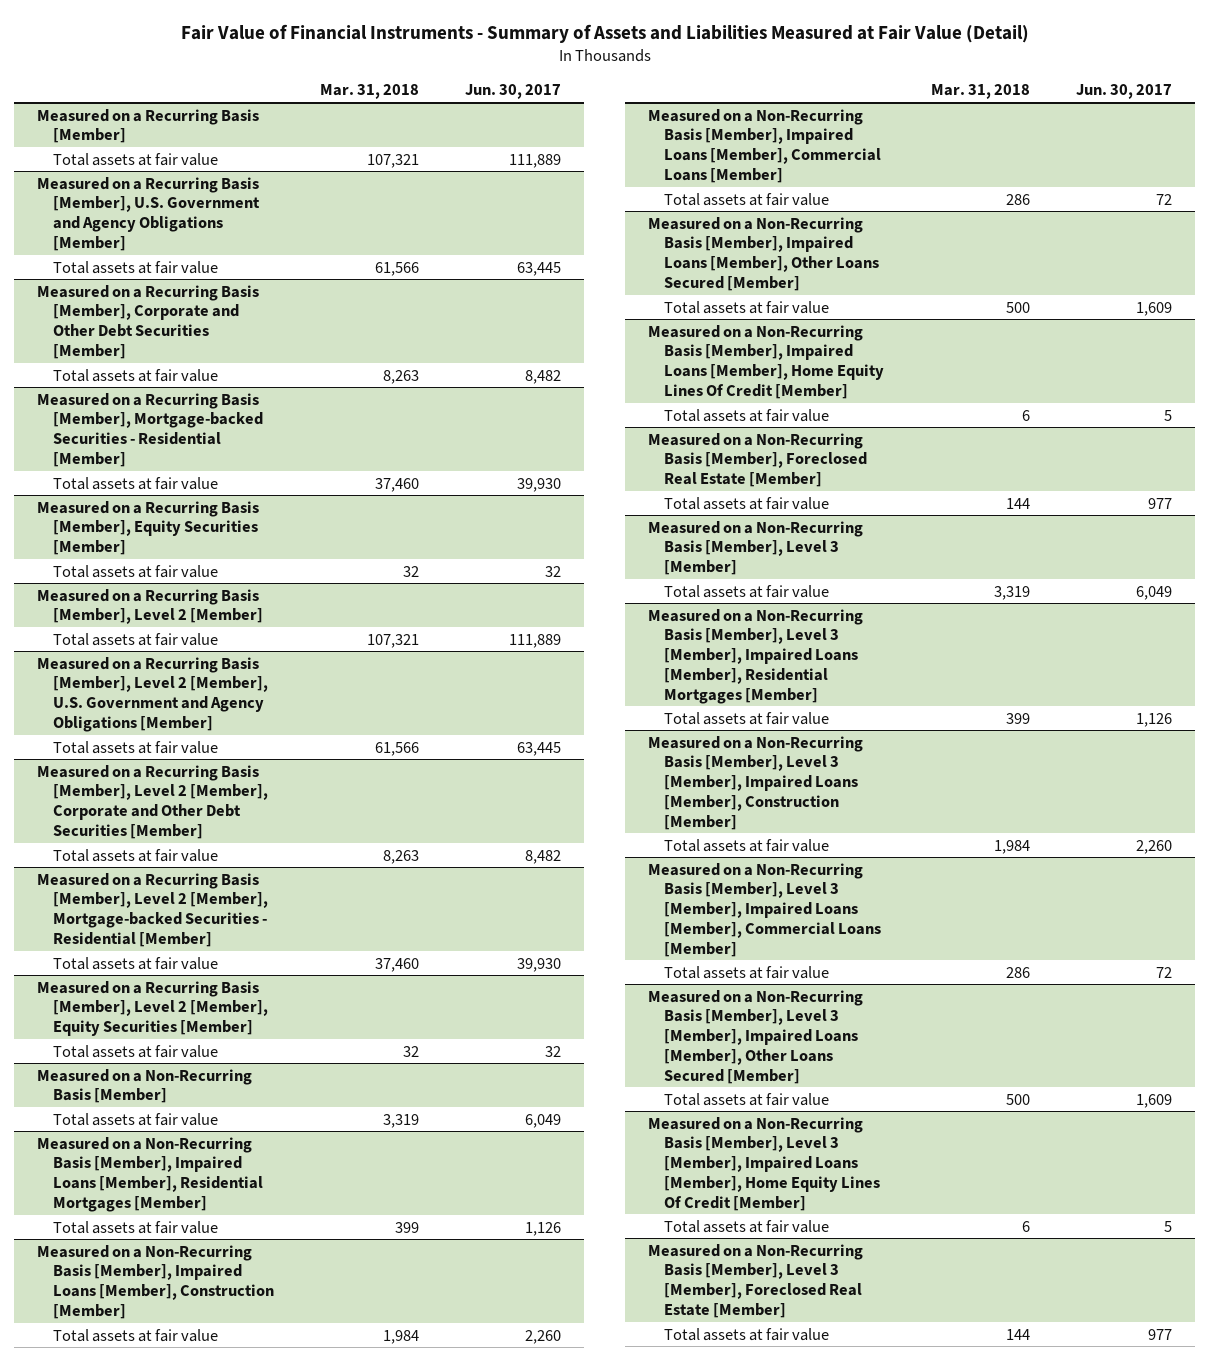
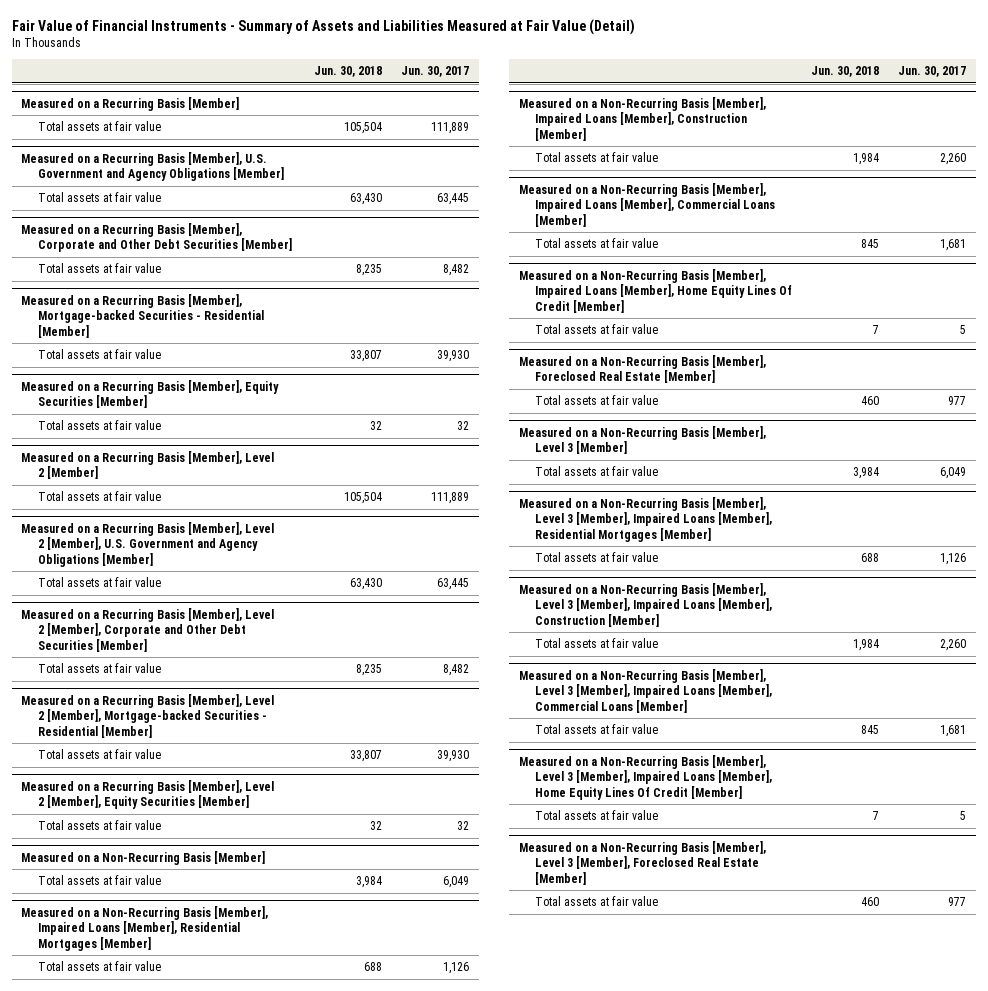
[320,84,420,100] Mar. 31, 2018 -> none
none -> [314,66,383,78] Jun. 30, 2018
[648,216,880,291] Measured on a Non-Recurring Basis [Member], Impaired Loans [Member], Other Loans Secured [Member] -> none
[664,300,830,314] Total assets at fair value -> none
[1156,193,1173,205] 72 -> [940,239,967,252] 1,681
[648,989,864,1084] Measured on a Non-Recurring Basis [Member], Level 3 [Member], Impaired Loans [Member], Other Loans Secured [Member] -> none
[664,1092,830,1106] Total assets at fair value -> none
[1156,966,1173,978] 72 -> [940,725,967,738] 1,681

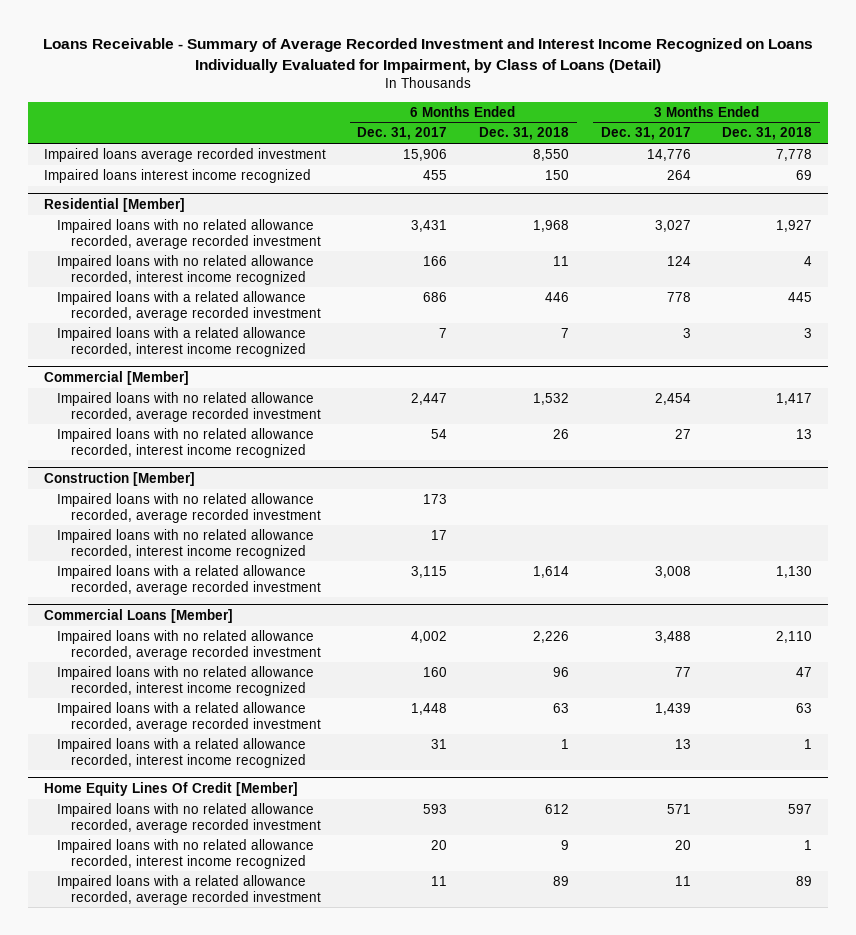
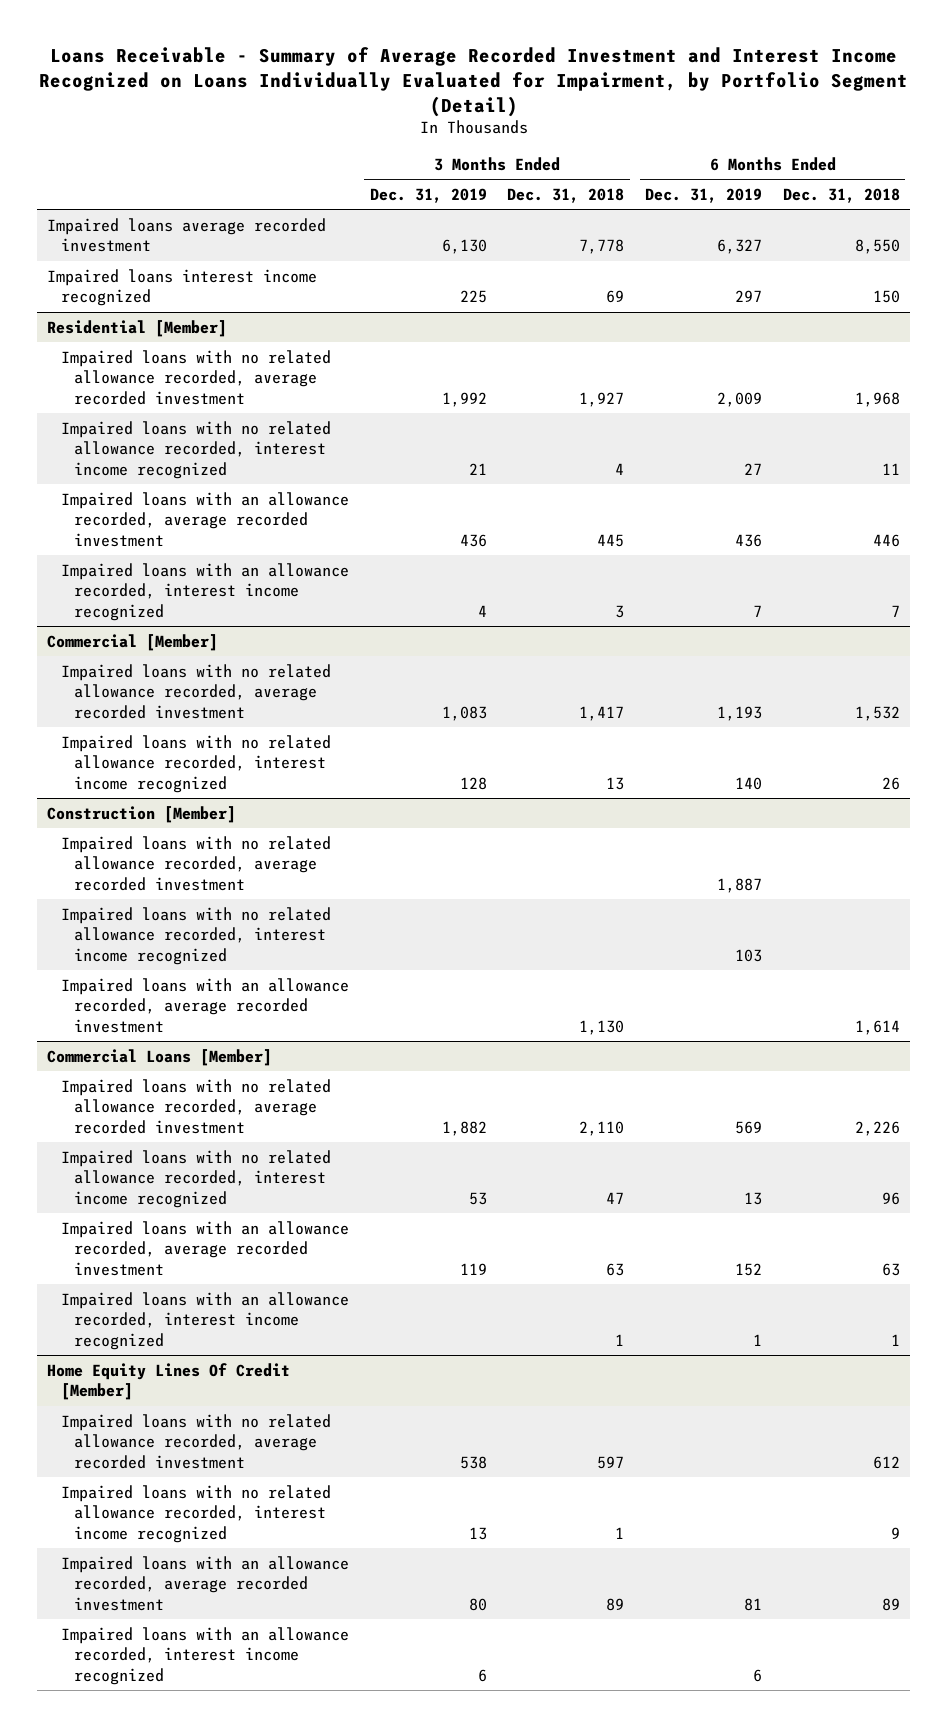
[43,37,814,73] Loans Receivable - Summary of Average Recorded Investment and Interest Income Recognized on Loans Individually Evaluated for Impairment, by Class of Loans (Detail) -> [38,46,908,117] Loans Receivable - Summary of Average Recorded Investment and Interest Income Recognized on Loans Individually Evaluated for Impairment, by Portfolio Segment (Detail)
[357,127,448,141] Dec. 31, 2017 -> none
[600,127,691,141] Dec. 31, 2017 -> none
none -> [369,188,487,204] Dec. 31, 2019
none -> [645,188,763,204] Dec. 31, 2019
[57,291,322,321] Impaired loans with a related allowance recorded, average recorded investment -> [60,491,349,547] Impaired loans with an allowance recorded, average recorded investment
[57,327,307,357] Impaired loans with a related allowance recorded, interest income recognized -> [60,562,349,621] Impaired loans with an allowance recorded, interest income recognized
[57,565,322,595] Impaired loans with a related allowance recorded, average recorded investment -> [60,977,349,1033] Impaired loans with an allowance recorded, average recorded investment
[57,702,322,732] Impaired loans with a related allowance recorded, average recorded investment -> [60,1220,349,1276] Impaired loans with an allowance recorded, average recorded investment
[57,738,307,768] Impaired loans with a related allowance recorded, interest income recognized -> [60,1291,349,1350] Impaired loans with an allowance recorded, interest income recognized
[57,875,322,905] Impaired loans with a related allowance recorded, average recorded investment -> [60,1555,349,1611] Impaired loans with an allowance recorded, average recorded investment
none -> [60,1626,349,1685] Impaired loans with an allowance recorded, interest income recognized

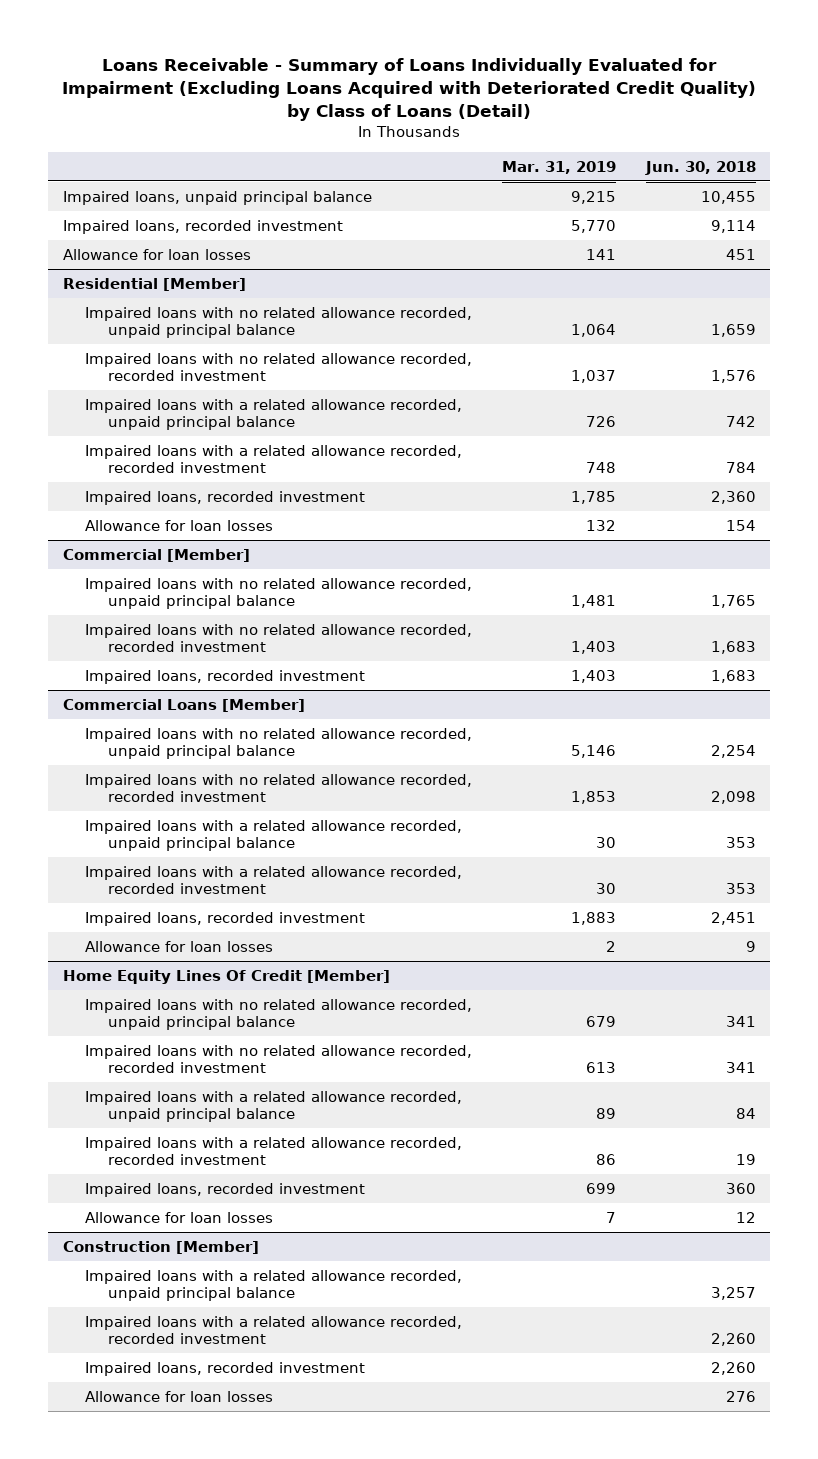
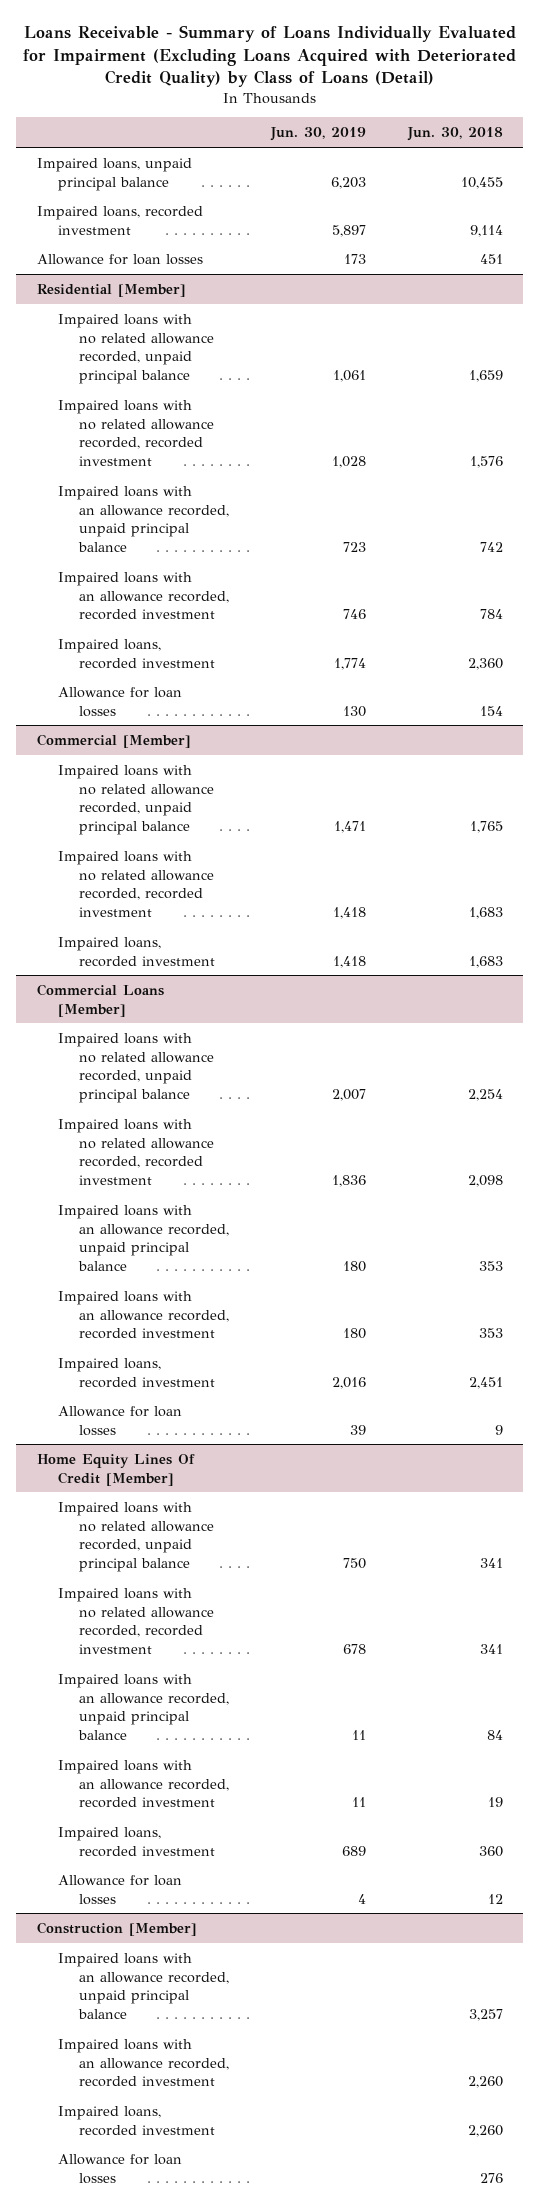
[501,160,616,174] Mar. 31, 2019 -> none
none -> [269,127,366,142] Jun. 30, 2019
[85,398,463,431] Impaired loans with a related allowance recorded, unpaid principal balance -> [57,485,229,552] Impaired loans with an allowance recorded, unpaid principal balance
[85,444,463,474] Impaired loans with a related allowance recorded, recorded investment -> [57,571,229,621] Impaired loans with an allowance recorded, recorded investment
[85,819,463,852] Impaired loans with a related allowance recorded, unpaid principal balance -> [57,1204,229,1271] Impaired loans with an allowance recorded, unpaid principal balance
[85,865,463,895] Impaired loans with a related allowance recorded, recorded investment -> [57,1290,229,1340] Impaired loans with an allowance recorded, recorded investment
[85,1090,463,1123] Impaired loans with a related allowance recorded, unpaid principal balance -> [57,1673,229,1740] Impaired loans with an allowance recorded, unpaid principal balance
[85,1136,463,1166] Impaired loans with a related allowance recorded, recorded investment -> [57,1759,229,1809] Impaired loans with an allowance recorded, recorded investment
[85,1269,463,1302] Impaired loans with a related allowance recorded, unpaid principal balance -> [57,1952,229,2019] Impaired loans with an allowance recorded, unpaid principal balance
[85,1315,463,1345] Impaired loans with a related allowance recorded, recorded investment -> [57,2038,229,2088] Impaired loans with an allowance recorded, recorded investment

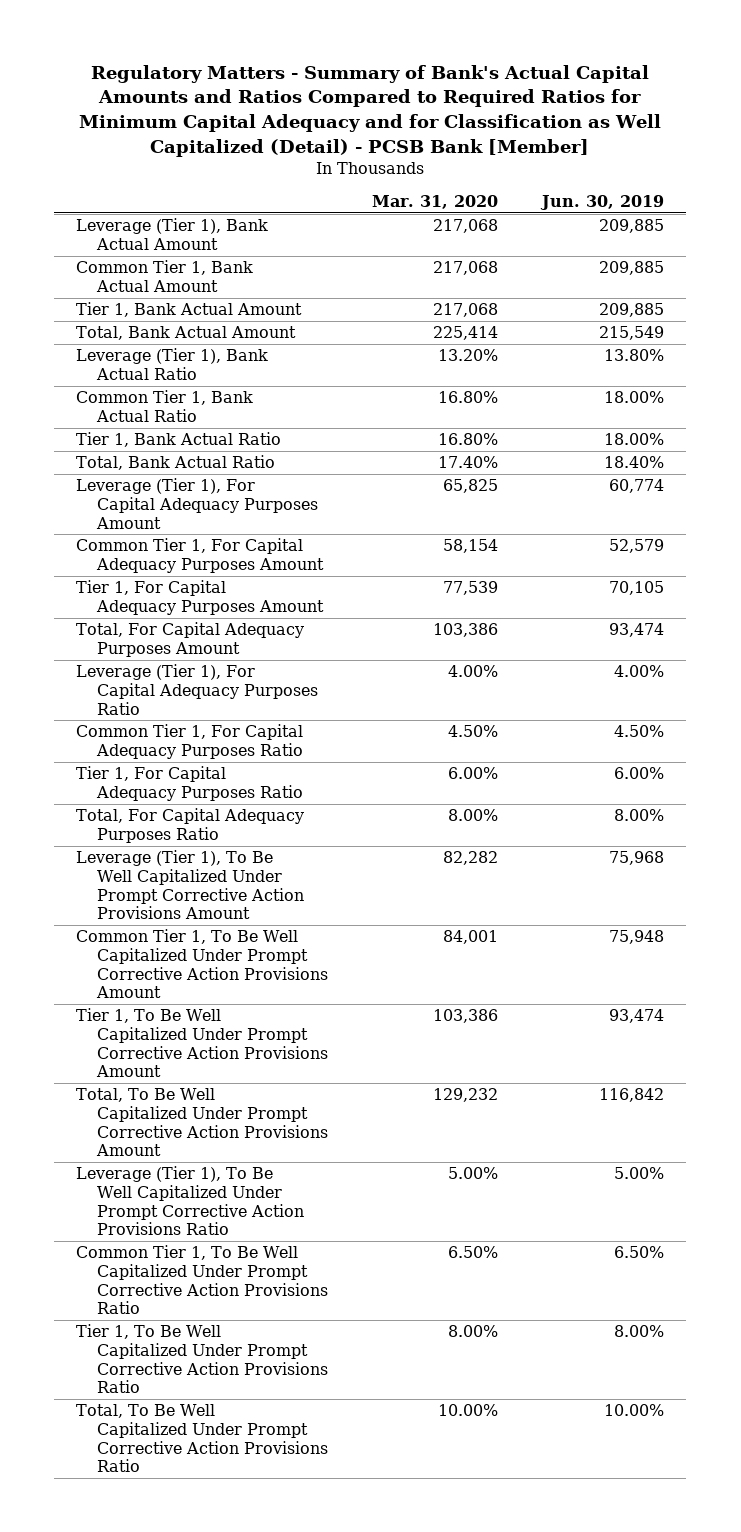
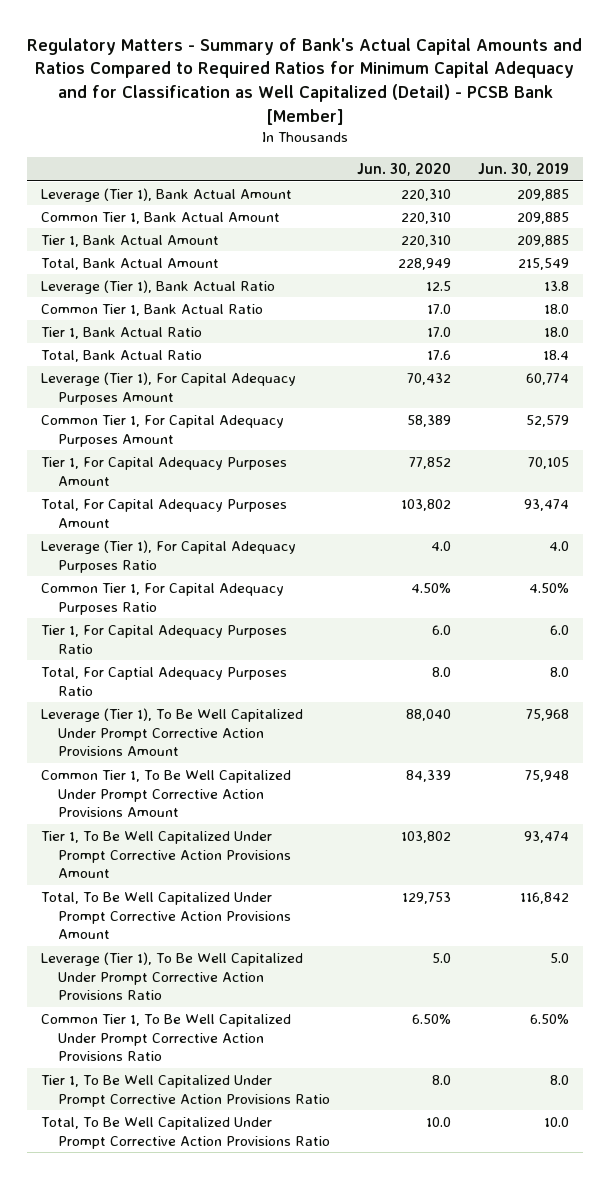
[372,194,499,209] Mar. 31, 2020 -> none
none -> [356,163,451,177] Jun. 30, 2020
[604,349,665,362] 13.80% -> [544,280,570,291] 13.8
[604,391,665,404] 18.00% -> [544,303,570,314] 18.0
[604,433,665,446] 18.00% -> [544,326,570,337] 18.0
[604,456,665,469] 18.40% -> [543,349,570,360] 18.4
[614,665,665,678] 4.00% -> [549,540,570,551] 4.0
[614,767,665,780] 6.00% -> [550,624,570,635] 6.0
[76,808,305,843] Total, For Capital Adequacy Purposes Ratio -> [40,666,287,696] Total, For Captial Adequacy Purposes Ratio
[614,809,665,822] 8.00% -> [550,666,570,677] 8.0
[614,1167,665,1180] 5.00% -> [550,952,570,963] 5.0
[614,1325,665,1338] 8.00% -> [550,1074,570,1085] 8.0
[604,1404,665,1417] 10.00% -> [544,1116,570,1127] 10.0

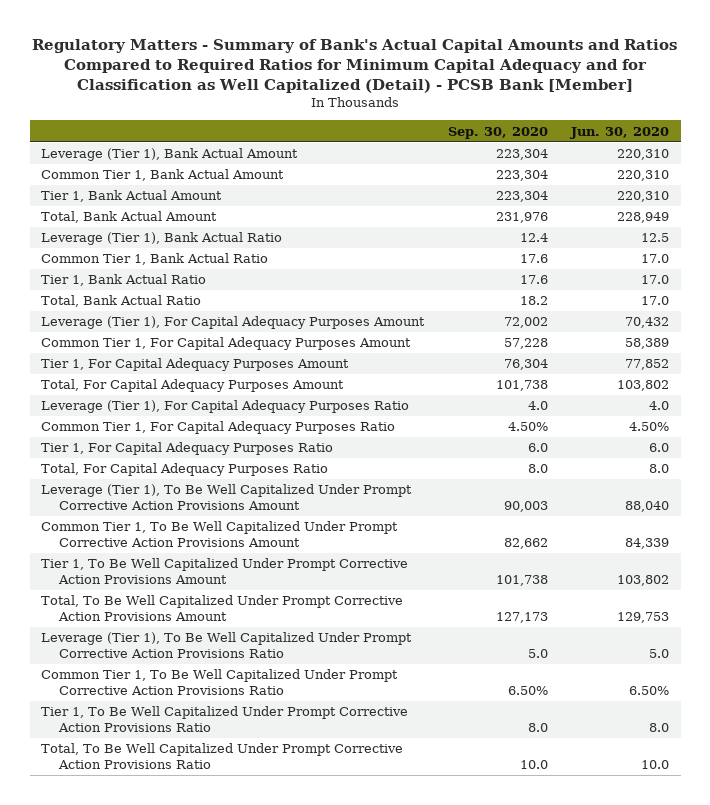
[478,163,570,177] Jun. 30, 2019 -> none
none -> [447,126,548,139] Sep. 30, 2020
[426,349,451,360] 17.6 -> [640,296,669,306] 17.0
[40,666,287,696] Total, For Captial Adequacy Purposes Ratio -> [41,463,329,477] Total, For Capital Adequacy Purposes Ratio

